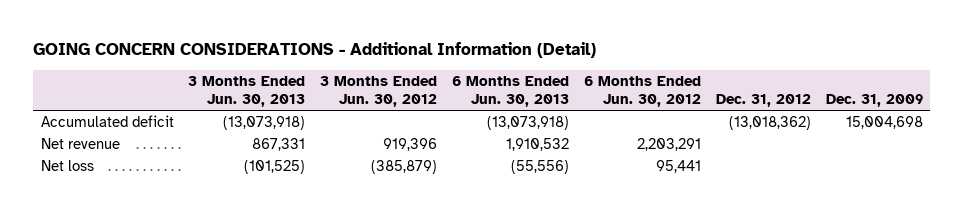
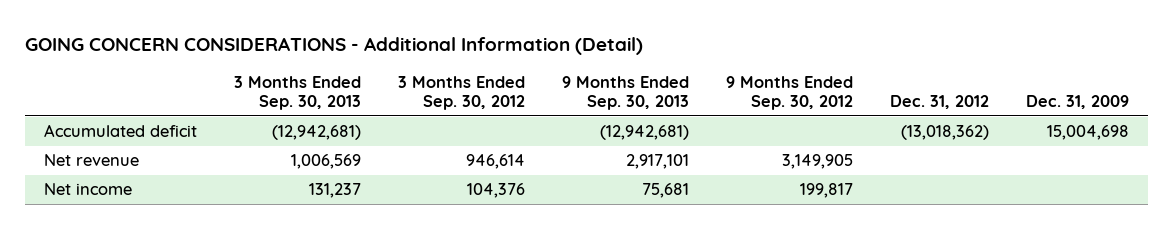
[188,75,306,107] 3 Months Ended Jun. 30, 2013 -> none
[320,75,438,107] 3 Months Ended Jun. 30, 2012 -> none
[452,75,570,107] 6 Months Ended Jun. 30, 2013 -> none
[583,75,701,107] 6 Months Ended Jun. 30, 2012 -> none
none -> [234,76,362,111] 3 Months Ended Sep. 30, 2013
none -> [398,76,526,111] 3 Months Ended Sep. 30, 2012
none -> [562,76,690,111] 9 Months Ended Sep. 30, 2013
none -> [726,76,854,111] 9 Months Ended Sep. 30, 2012
[40,160,94,172] Net loss -> [43,183,132,196] Net income

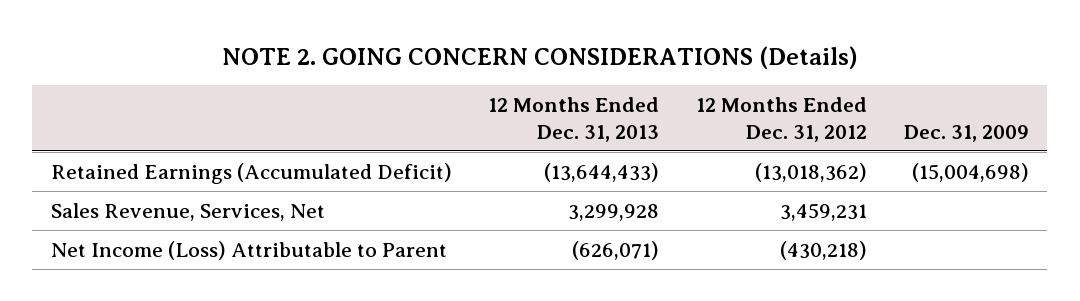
[25,37,644,56] GOING CONCERN CONSIDERATIONS - Additional Information (Detail) -> [221,45,858,69] NOTE 2. GOING CONCERN CONSIDERATIONS (Details)
[234,76,362,111] 3 Months Ended Sep. 30, 2013 -> none
[398,76,526,111] 3 Months Ended Sep. 30, 2012 -> none
[562,76,690,111] 9 Months Ended Sep. 30, 2013 -> none
[726,76,854,111] 9 Months Ended Sep. 30, 2012 -> none
[890,95,990,110] Dec. 31, 2012 -> none
none -> [488,96,660,142] 12 Months Ended Dec. 31, 2013
none -> [696,96,868,142] 12 Months Ended Dec. 31, 2012
[43,124,197,138] Accumulated deficit -> [50,162,452,184] Retained Earnings (Accumulated Deficit)
[1047,125,1130,141] 15,004,698 -> [912,162,1030,182] (15,004,698)
[43,154,139,167] Net revenue -> [50,202,325,221] Sales Revenue, Services, Net
[43,183,132,196] Net income -> [50,240,447,260] Net Income (Loss) Attributable to Parent

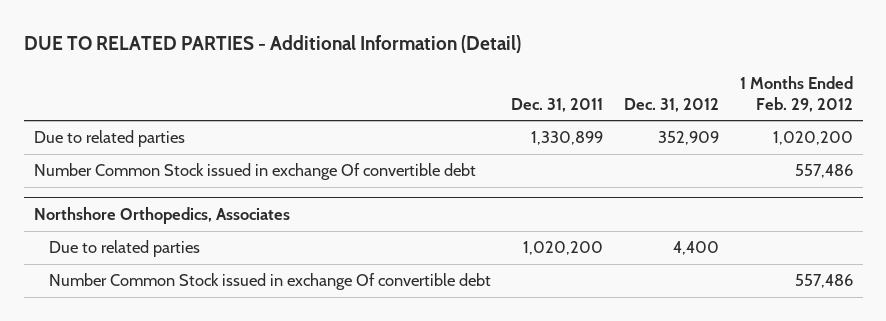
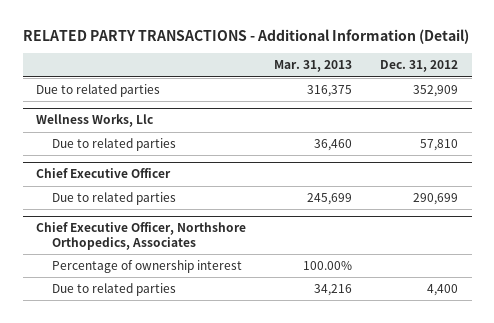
[23,34,521,53] DUE TO RELATED PARTIES - Additional Information (Detail) -> [22,29,469,45] RELATED PARTY TRANSACTIONS - Additional Information (Detail)
[511,97,604,112] Dec. 31, 2011 -> none
[739,75,853,112] 1 Months Ended Feb. 29, 2012 -> none
none -> [274,60,353,73] Mar. 31, 2013
[33,163,476,181] Number Common Stock issued in exchange Of convertible debt -> none
none -> [36,114,154,128] Wellness Works, Llc
none -> [52,138,177,152] Due to related parties
none -> [36,168,172,179] Chief Executive Officer
none -> [52,192,177,206] Due to related parties
[33,206,290,224] Northshore Orthopedics, Associates -> [36,222,247,250] Chief Executive Officer, Northshore Orthopedics, Associates
none -> [52,260,243,274] Percentage of ownership interest
[48,273,491,291] Number Common Stock issued in exchange Of convertible debt -> none

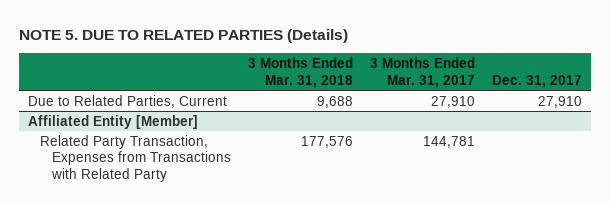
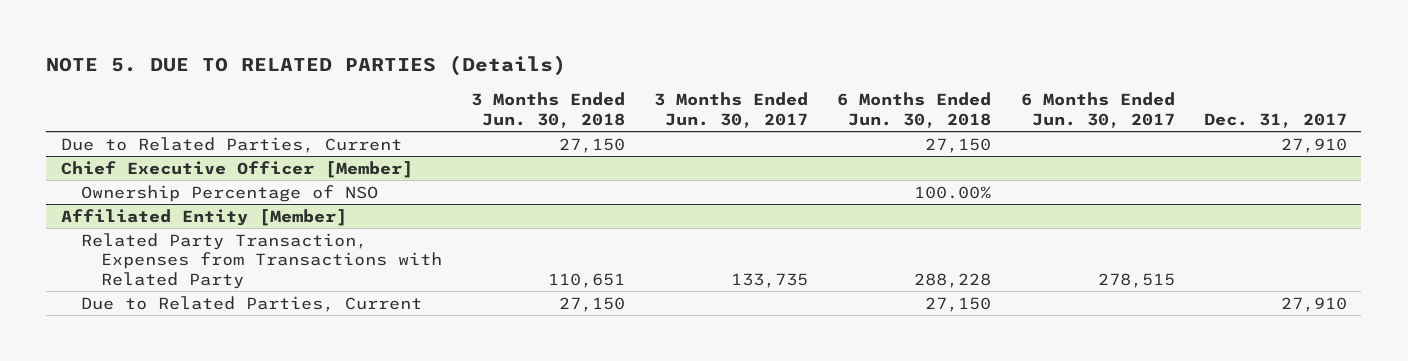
[248,57,354,88] 3 Months Ended Mar. 31, 2018 -> none
[370,57,476,88] 3 Months Ended Mar. 31, 2017 -> none
none -> [470,92,625,128] 3 Months Ended Jun. 30, 2018
none -> [654,92,809,128] 3 Months Ended Jun. 30, 2017
none -> [837,92,992,128] 6 Months Ended Jun. 30, 2018
none -> [1020,92,1175,128] 6 Months Ended Jun. 30, 2017
none -> [60,160,413,178] Chief Executive Officer [Member]
none -> [80,184,378,202] Ownership Percentage of NSO
none -> [80,295,422,312] Due to Related Parties, Current

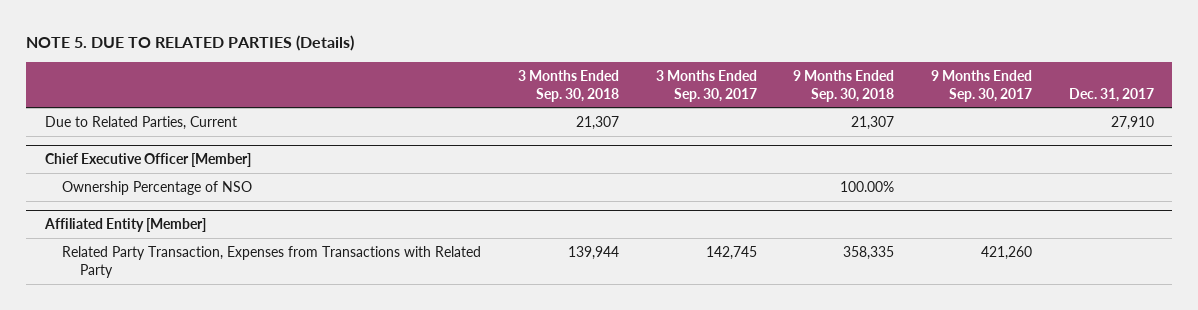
[470,92,625,128] 3 Months Ended Jun. 30, 2018 -> none
[654,92,809,128] 3 Months Ended Jun. 30, 2017 -> none
[837,92,992,128] 6 Months Ended Jun. 30, 2018 -> none
[1020,92,1175,128] 6 Months Ended Jun. 30, 2017 -> none
none -> [517,69,619,102] 3 Months Ended Sep. 30, 2018
none -> [655,69,757,102] 3 Months Ended Sep. 30, 2017
none -> [793,69,895,102] 9 Months Ended Sep. 30, 2018
none -> [930,69,1032,102] 9 Months Ended Sep. 30, 2017
[80,295,422,312] Due to Related Parties, Current -> none

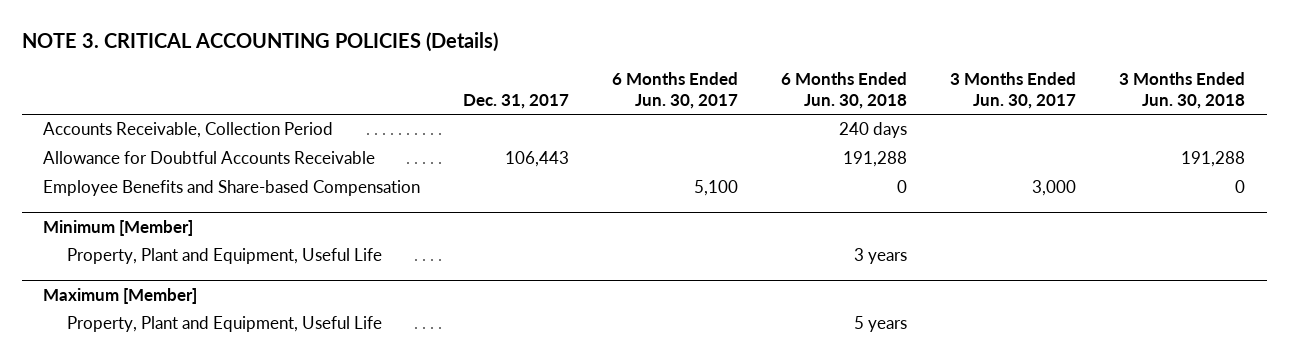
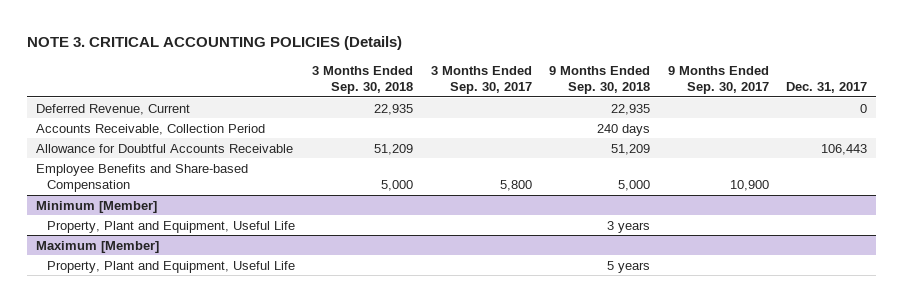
[612,72,739,109] 6 Months Ended Jun. 30, 2017 -> none
[781,72,908,109] 6 Months Ended Jun. 30, 2018 -> none
[950,72,1077,109] 3 Months Ended Jun. 30, 2017 -> none
[1119,72,1246,109] 3 Months Ended Jun. 30, 2018 -> none
none -> [312,65,414,95] 3 Months Ended Sep. 30, 2018
none -> [430,65,532,95] 3 Months Ended Sep. 30, 2017
none -> [549,65,651,95] 9 Months Ended Sep. 30, 2018
none -> [667,65,769,95] 9 Months Ended Sep. 30, 2017
none -> [35,103,190,115] Deferred Revenue, Current

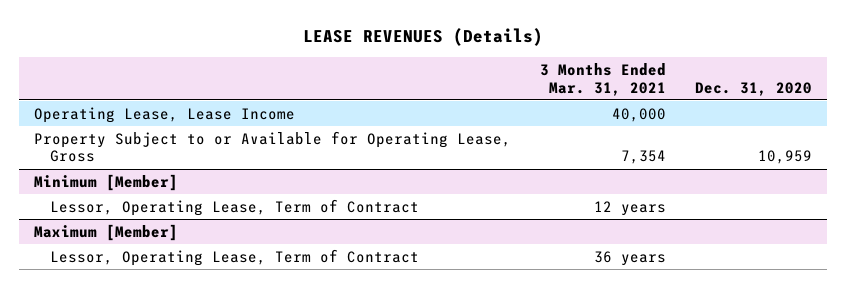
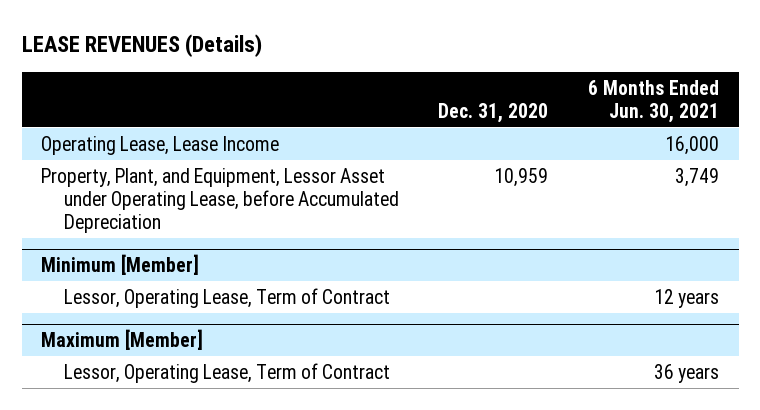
[540,63,667,96] 3 Months Ended Mar. 31, 2021 -> none
none -> [587,79,719,123] 6 Months Ended Jun. 30, 2021
[34,130,512,163] Property Subject to or Available for Operating Lease, Gross -> [41,168,399,233] Property, Plant, and Equipment, Lessor Asset under Operating Lease, before Accumulated Depreciation

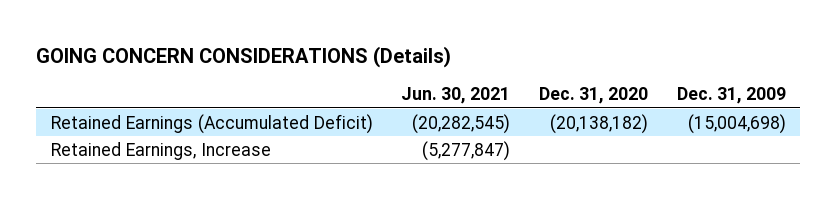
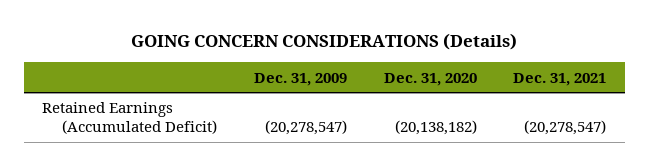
[401,87,511,105] Jun. 30, 2021 -> none
none -> [513,72,607,86] Dec. 31, 2021
[50,141,271,160] Retained Earnings, Increase -> none
[687,113,786,134] (15,004,698) -> [265,120,348,136] (20,278,547)

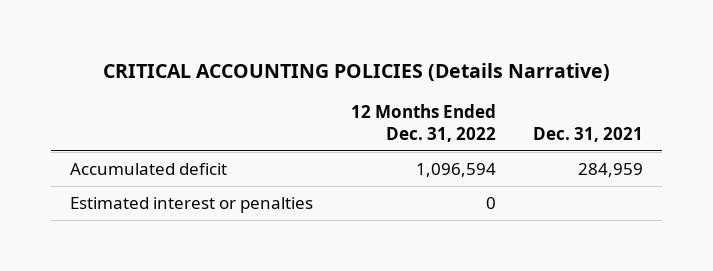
[131,33,518,51] GOING CONCERN CONSIDERATIONS (Details) -> [102,62,610,81] CRITICAL ACCOUNTING POLICIES (Details Narrative)
[254,72,348,86] Dec. 31, 2009 -> none
[383,72,477,86] Dec. 31, 2020 -> none
none -> [350,103,496,142] 12 Months Ended Dec. 31, 2022
[42,102,218,135] Retained Earnings (Accumulated Deficit) -> [70,163,228,176] Accumulated deficit
[524,120,607,136] (20,278,547) -> [578,163,644,178] 284,959
none -> [70,197,314,214] Estimated interest or penalties

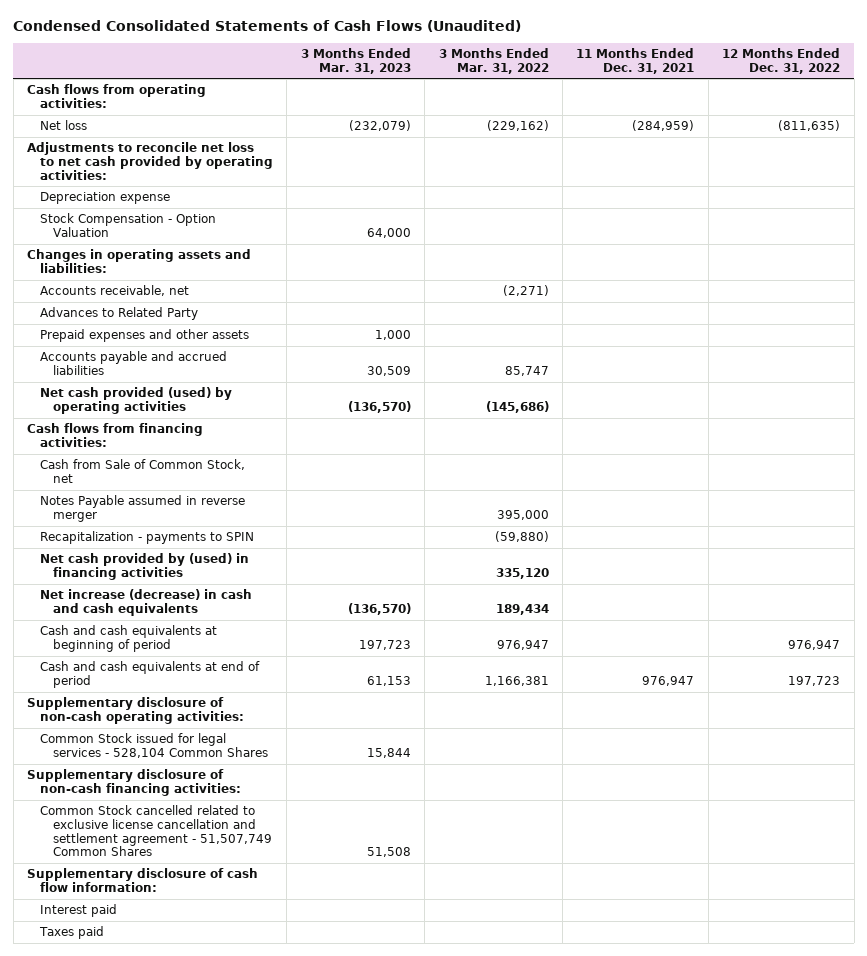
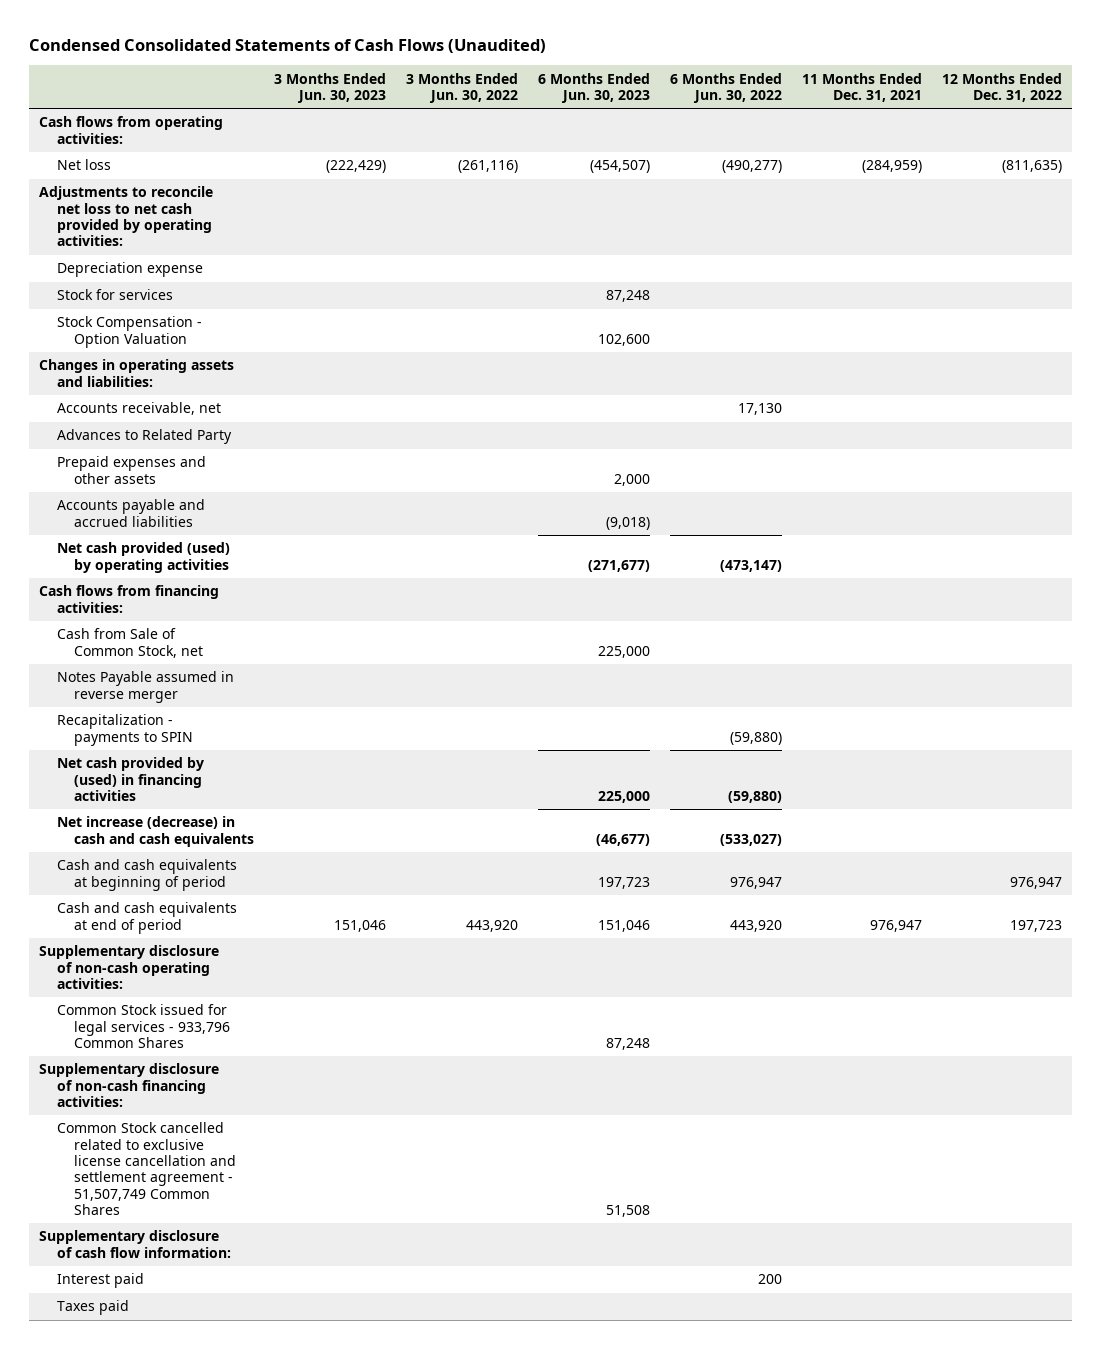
[300,47,411,74] 3 Months Ended Mar. 31, 2023 -> none
[438,47,549,74] 3 Months Ended Mar. 31, 2022 -> none
none -> [273,72,386,104] 3 Months Ended Jun. 30, 2023
none -> [405,72,518,104] 3 Months Ended Jun. 30, 2022
none -> [537,72,650,104] 6 Months Ended Jun. 30, 2023
none -> [669,72,782,104] 6 Months Ended Jun. 30, 2022
none -> [56,289,173,301] Stock for services
[39,733,268,758] Common Stock issued for legal services - 528,104 Common Shares -> [56,1004,230,1049] Common Stock issued for legal services - 933,796 Common Shares

